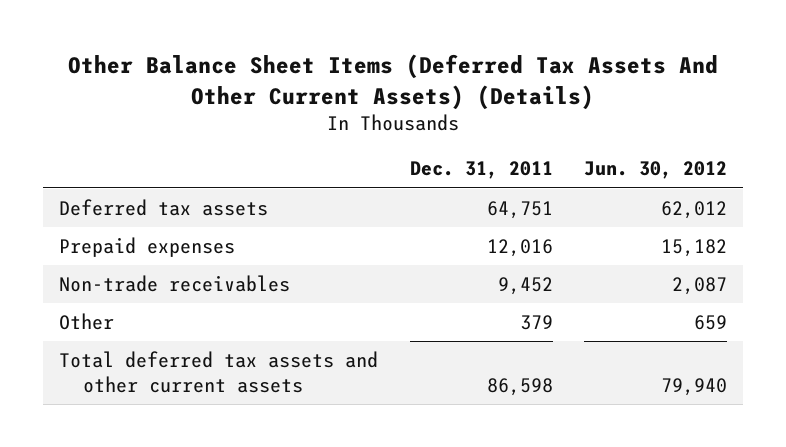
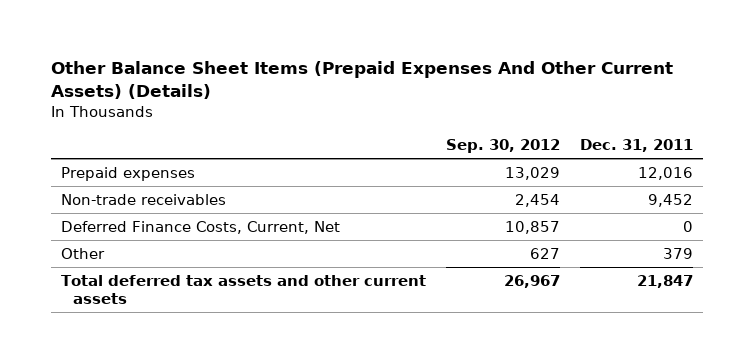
[68,54,719,110] Other Balance Sheet Items (Deferred Tax Assets And Other Current Assets) (Details) -> [50,60,673,99] Other Balance Sheet Items (Prepaid Expenses And Other Current Assets) (Details)
[583,161,727,180] Jun. 30, 2012 -> none
none -> [445,139,560,154] Sep. 30, 2012
[59,199,269,217] Deferred tax assets -> none
none -> [60,220,340,234] Deferred Finance Costs, Current, Net
[486,377,553,396] 86,598 -> [636,274,693,288] 21,847

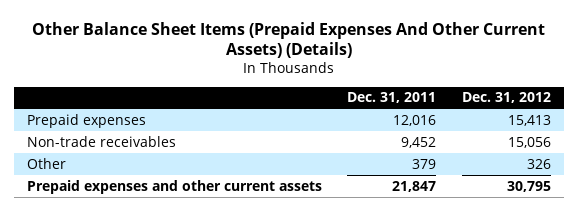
[445,139,560,154] Sep. 30, 2012 -> none
none -> [461,92,551,104] Dec. 31, 2012
[60,220,340,234] Deferred Finance Costs, Current, Net -> none
[60,274,426,305] Total deferred tax assets and other current assets -> [26,179,322,194] Prepaid expenses and other current assets

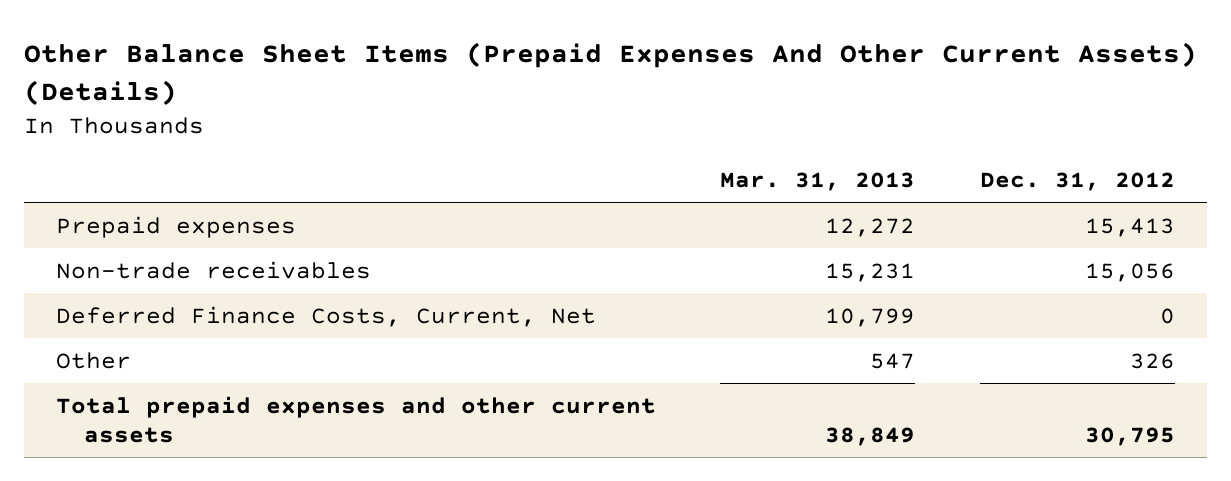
[347,92,437,104] Dec. 31, 2011 -> none
none -> [720,171,916,191] Mar. 31, 2013
none -> [56,305,597,327] Deferred Finance Costs, Current, Net
[26,179,322,194] Prepaid expenses and other current assets -> [56,395,657,443] Total prepaid expenses and other current assets

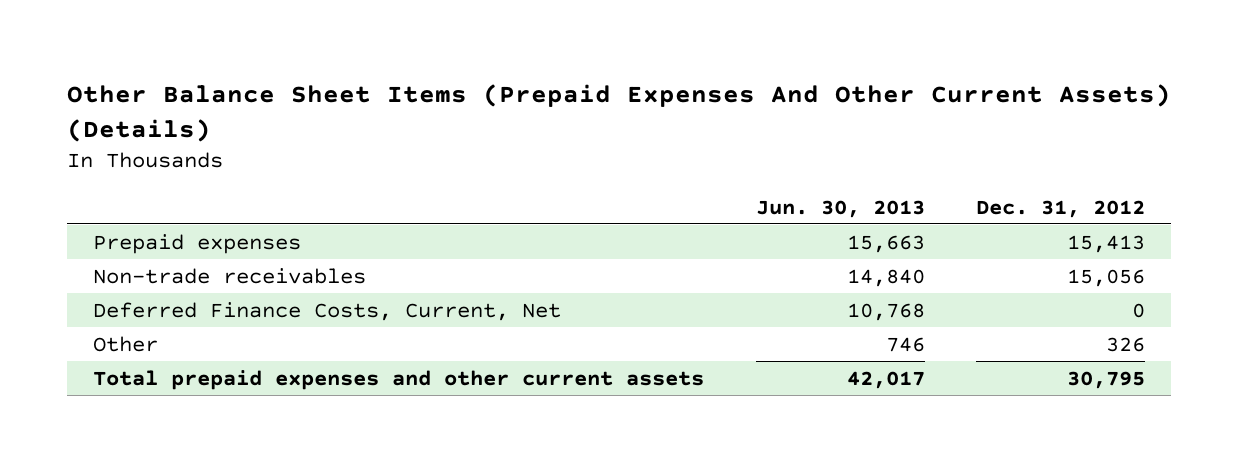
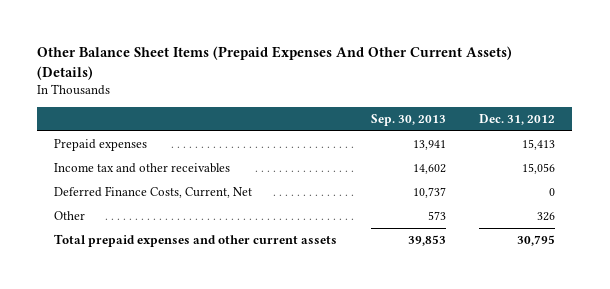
[755,199,925,218] Jun. 30, 2013 -> none
none -> [370,114,446,127] Sep. 30, 2013
[92,267,366,284] Non-trade receivables -> [54,162,231,173] Income tax and other receivables

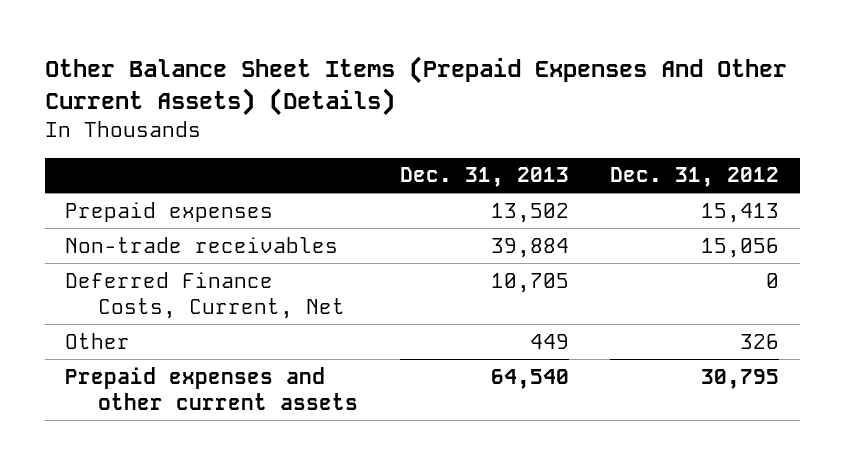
[370,114,446,127] Sep. 30, 2013 -> none
none -> [399,167,569,188] Dec. 31, 2013
[54,162,231,173] Income tax and other receivables -> [65,236,339,253] Non-trade receivables
[54,233,338,247] Total prepaid expenses and other current assets -> [65,366,358,411] Prepaid expenses and other current assets

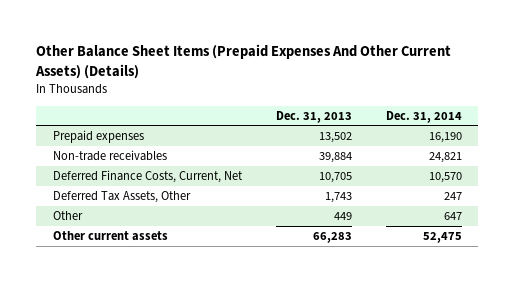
[610,167,780,188] Dec. 31, 2012 -> none
none -> [385,110,462,123] Dec. 31, 2014
none -> [53,191,192,204] Deferred Tax Assets, Other
[65,366,358,411] Prepaid expenses and other current assets -> [53,231,169,242] Other current assets
[490,368,569,389] 64,540 -> [312,232,352,244] 66,283

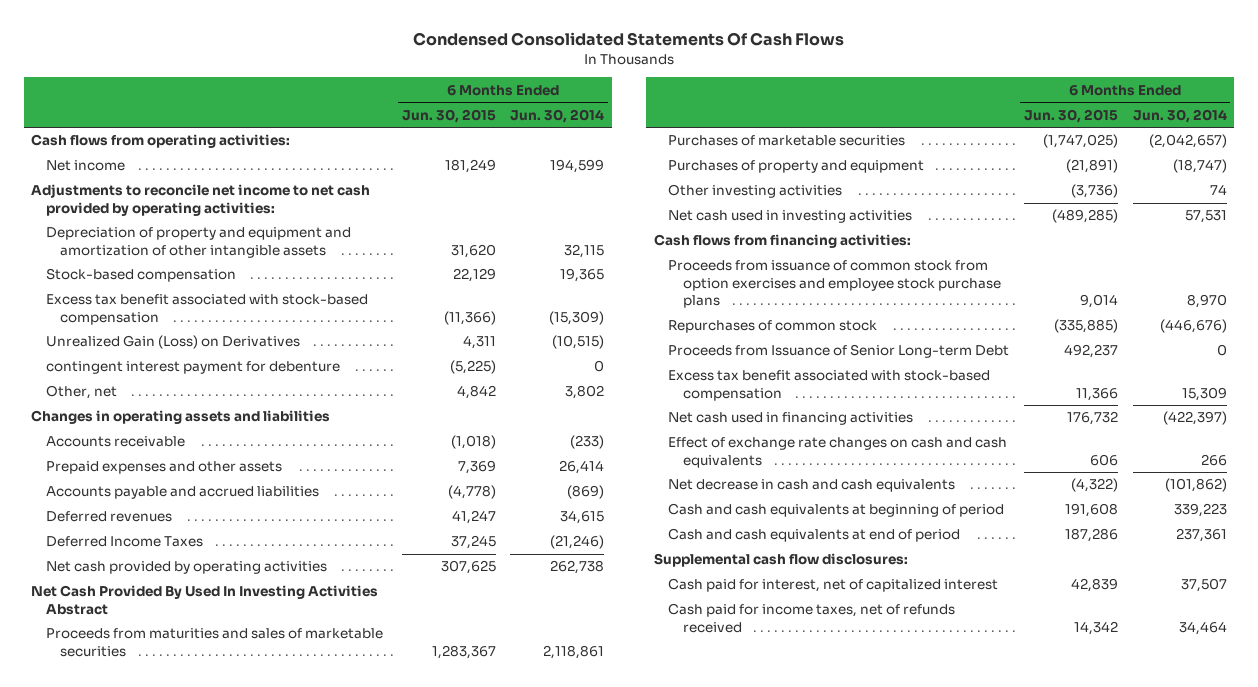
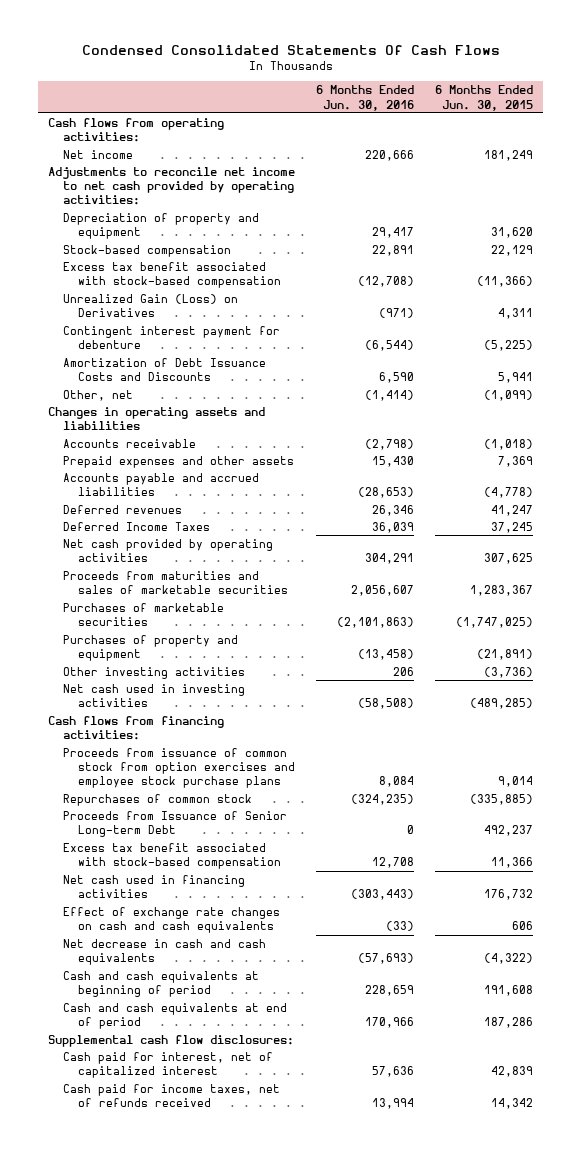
[510,108,605,123] Jun. 30, 2014 -> none
none -> [316,85,415,111] 6 Months Ended Jun. 30, 2016
[45,227,351,258] Depreciation of property and equipment and amortization of other intangible assets -> [63,212,260,240] Depreciation of property and equipment
[45,361,340,375] contingent interest payment for debenture -> [63,325,281,350] Contingent interest payment for debenture
none -> [63,357,267,382] Amortization of Debt Issuance Costs and Discounts
[456,385,496,400] 4,842 -> [483,389,533,401] (1,099)
[31,585,379,615] Net Cash Provided By Used In Investing Activities Abstract -> none

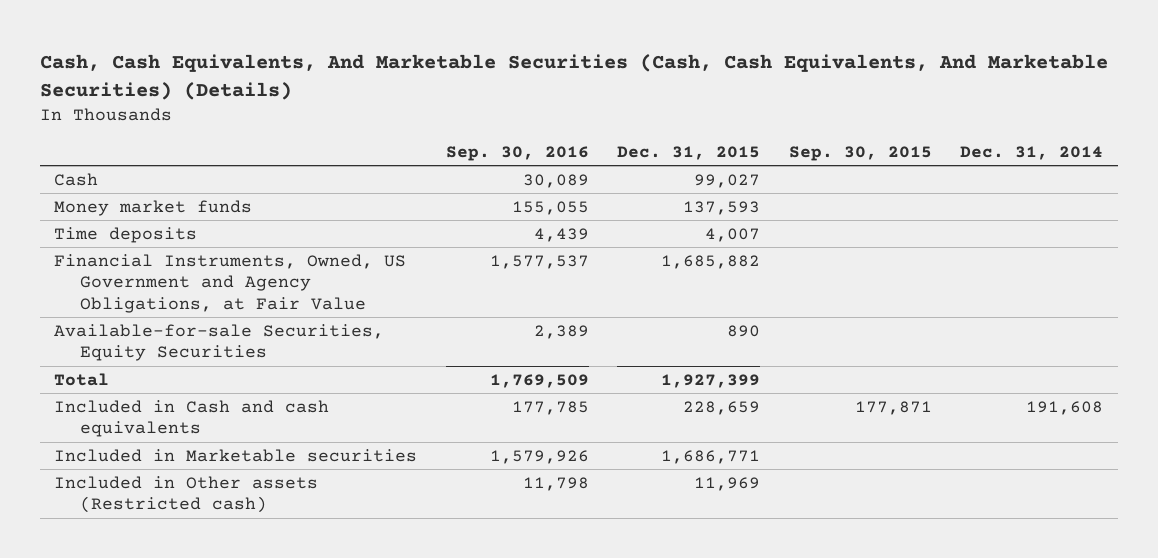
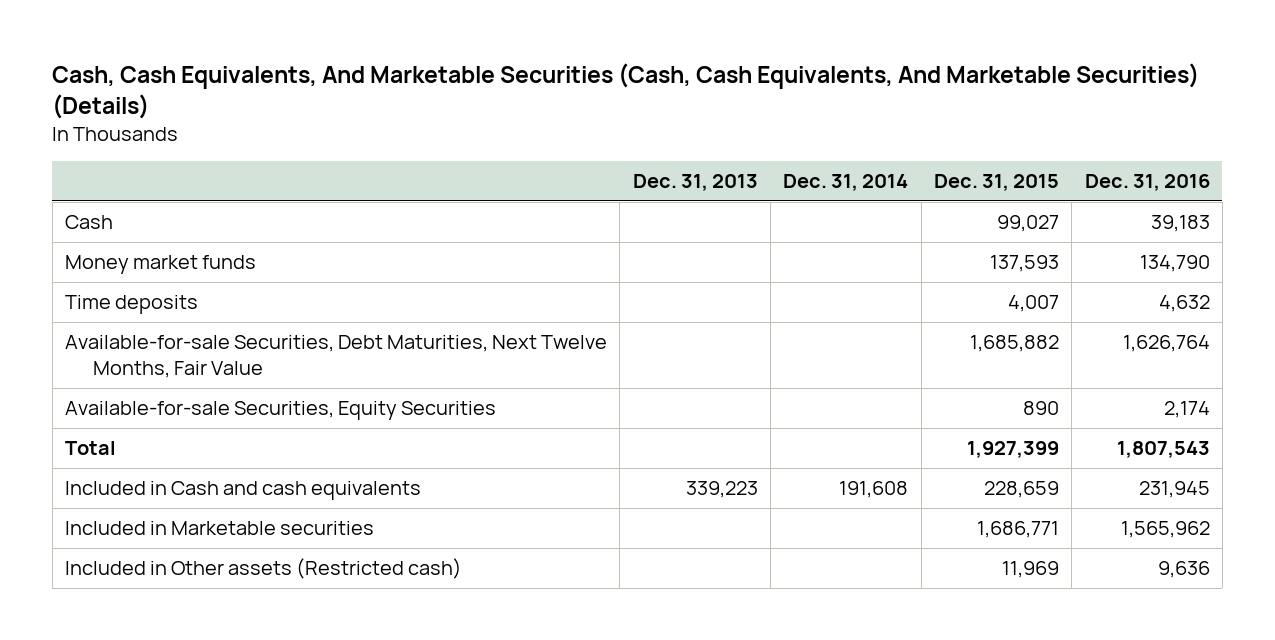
[445,145,589,161] Sep. 30, 2016 -> none
[788,145,932,161] Sep. 30, 2015 -> none
none -> [632,174,758,192] Dec. 31, 2013
none -> [1084,174,1210,192] Dec. 31, 2016
[54,253,407,313] Financial Instruments, Owned, US Government and Agency Obligations, at Fair Value -> [65,335,608,378] Available-for-sale Securities, Debt Maturities, Next Twelve Months, Fair Value

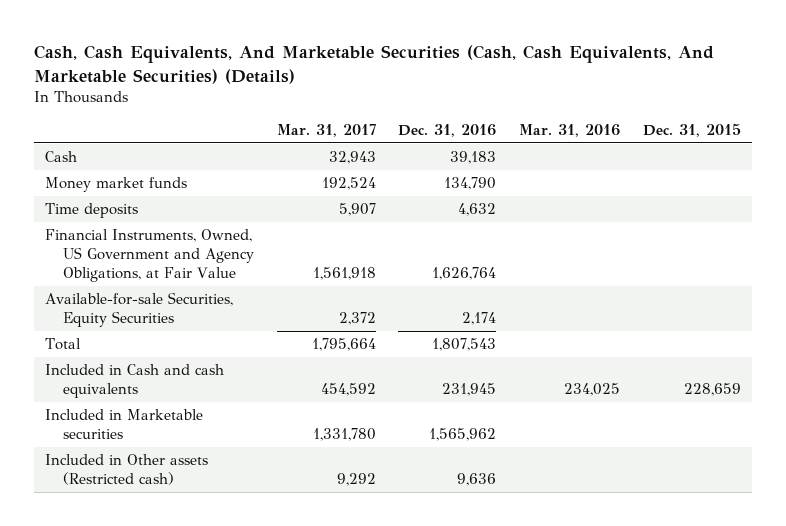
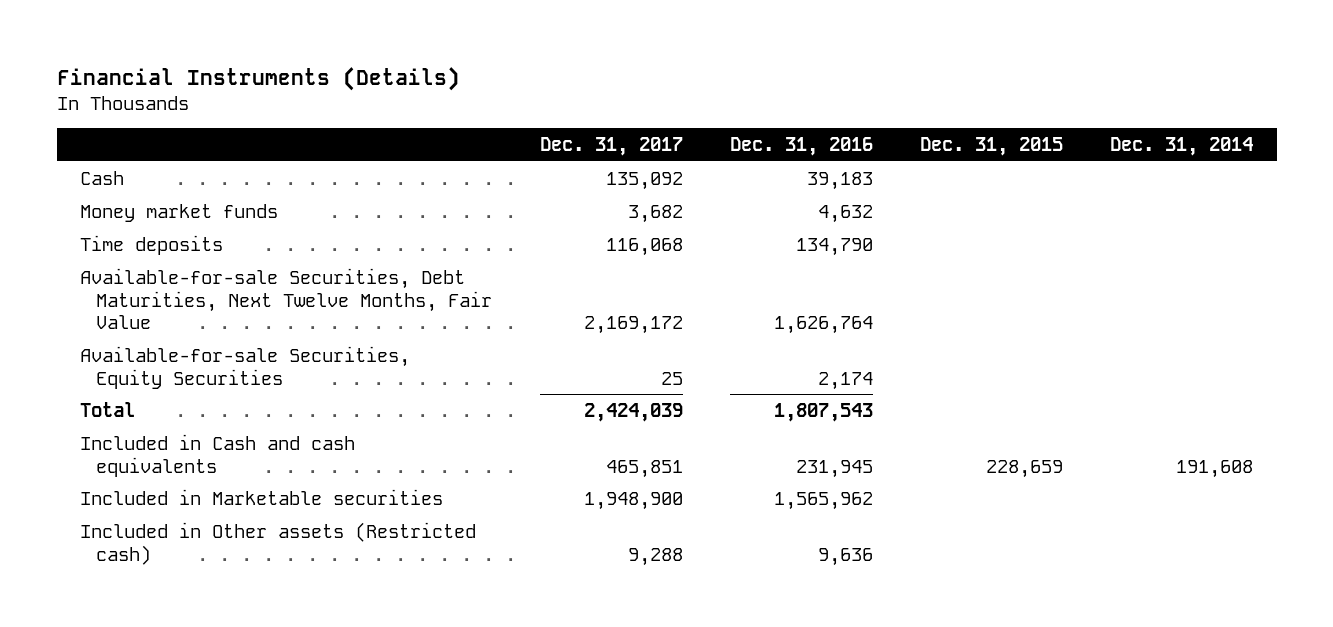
[34,44,715,84] Cash, Cash Equivalents, And Marketable Securities (Cash, Cash Equivalents, And Marketable Securities) (Details) -> [56,67,460,92] Financial Instruments (Details)
[276,124,376,138] Mar. 31, 2017 -> none
[518,124,620,138] Mar. 31, 2016 -> none
none -> [539,136,683,156] Dec. 31, 2017
none -> [1109,136,1253,156] Dec. 31, 2014
[444,177,497,191] 134,790 -> [817,204,873,223] 4,632
[458,203,497,217] 4,632 -> [795,237,873,256] 134,790
[45,229,255,283] Financial Instruments, Owned, US Government and Agency Obligations, at Fair Value -> [80,267,493,330] Available-for-sale Securities, Debt Maturities, Next Twelve Months, Fair Value

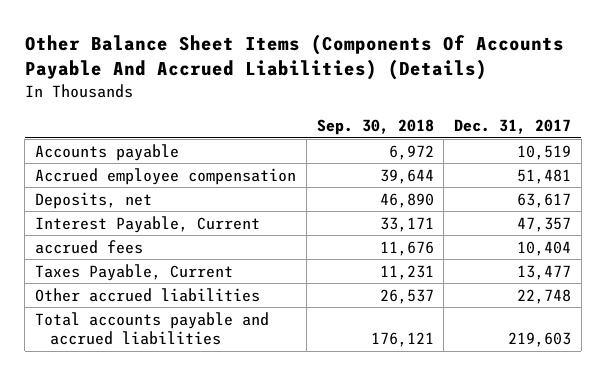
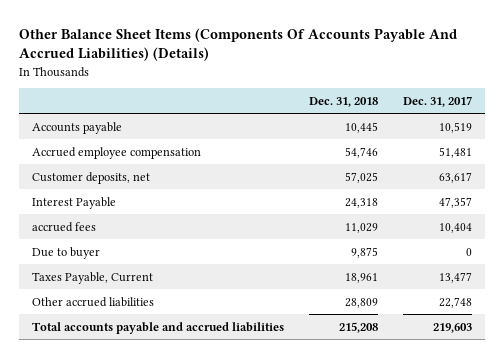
[316,119,434,136] Sep. 30, 2018 -> none
none -> [308,97,378,108] Dec. 31, 2018
[35,191,153,209] Deposits, net -> [31,171,150,184] Customer deposits, net
[35,215,261,233] Interest Payable, Current -> [31,196,116,209] Interest Payable
none -> [31,246,100,259] Due to buyer

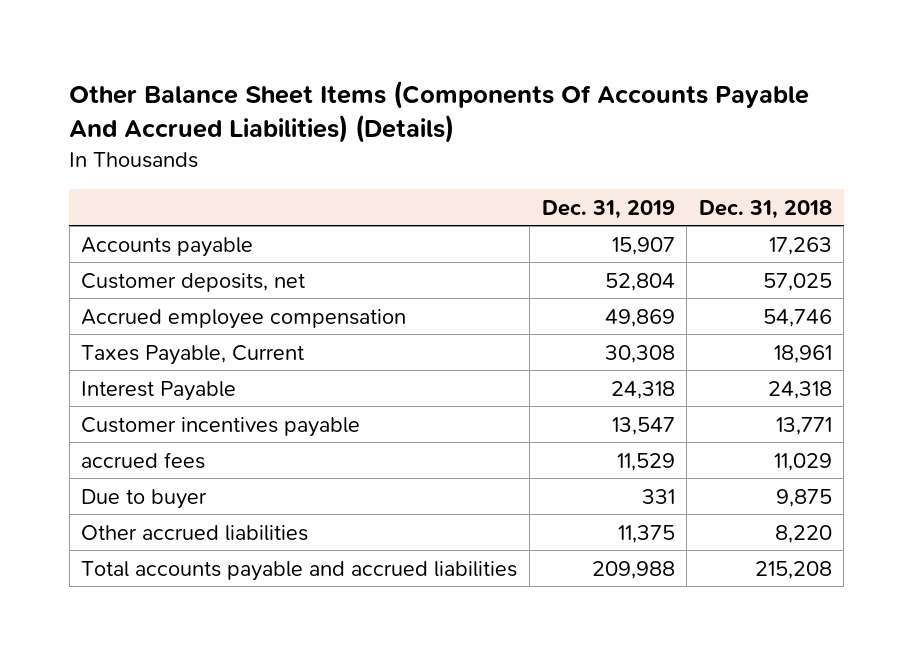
[403,96,473,108] Dec. 31, 2017 -> none
none -> [541,199,675,219] Dec. 31, 2019
[344,121,378,133] 10,445 -> [768,236,832,255] 17,263
[31,146,201,159] Accrued employee compensation -> [81,308,407,329] Accrued employee compensation
[31,271,153,284] Taxes Payable, Current -> [81,344,305,365] Taxes Payable, Current
none -> [81,416,361,437] Customer incentives payable
[344,297,378,308] 28,809 -> [774,524,832,543] 8,220

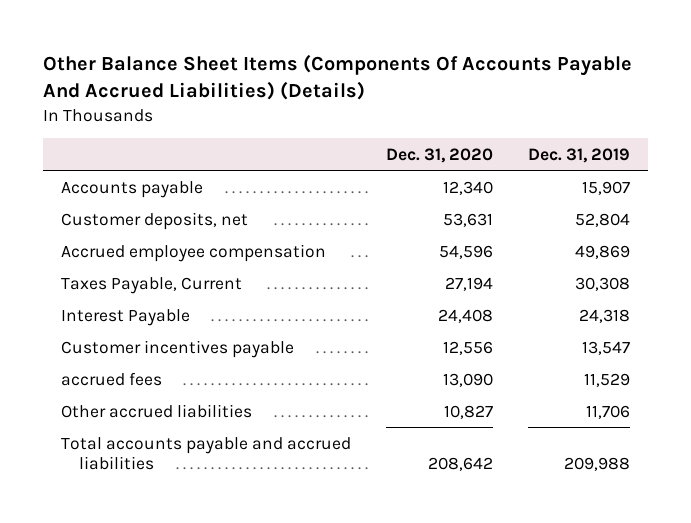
[698,199,832,219] Dec. 31, 2018 -> none
none -> [385,147,493,163] Dec. 31, 2020
[81,488,208,509] Due to buyer -> none
[617,524,675,543] 11,375 -> [586,404,631,419] 11,706

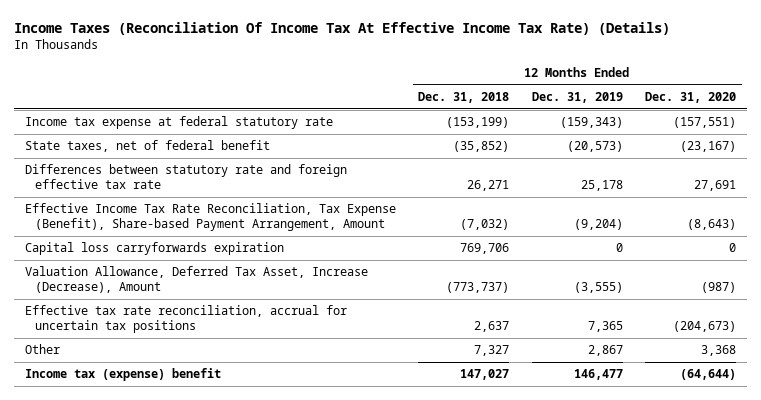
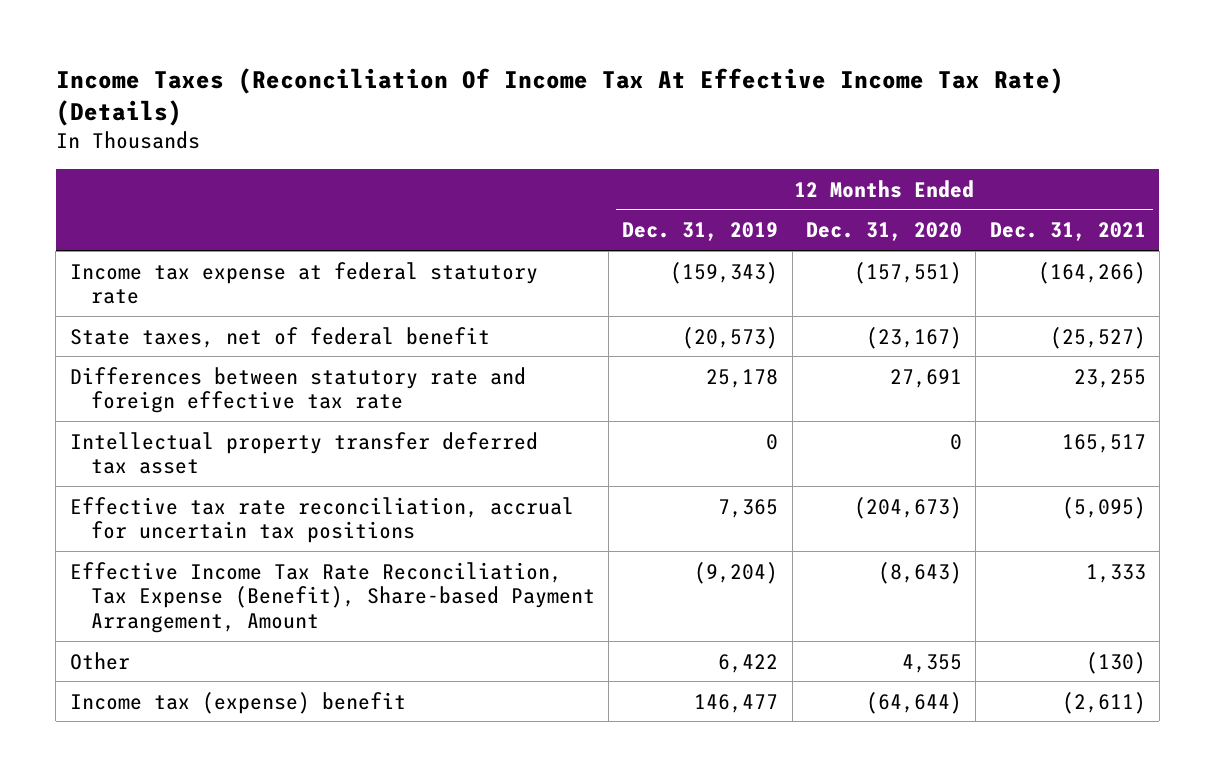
[418,92,510,104] Dec. 31, 2018 -> none
none -> [989,222,1146,242] Dec. 31, 2021
[25,242,285,256] Capital loss carryforwards expiration -> none
[25,266,369,294] Valuation Allowance, Deferred Tax Asset, Increase (Decrease), Amount -> none
none -> [69,431,538,475] Intellectual property transfer deferred tax asset
[25,203,397,232] Effective Income Tax Rate Reconciliation, Tax Expense (Benefit), Share-based Payment Arrangement, Amount -> [69,561,595,634] Effective Income Tax Rate Reconciliation, Tax Expense (Benefit), Share-based Payment Arrangement, Amount
[587,345,623,357] 2,867 -> [718,653,779,673] 6,422
[700,345,736,357] 3,368 -> [902,653,963,673] 4,355

